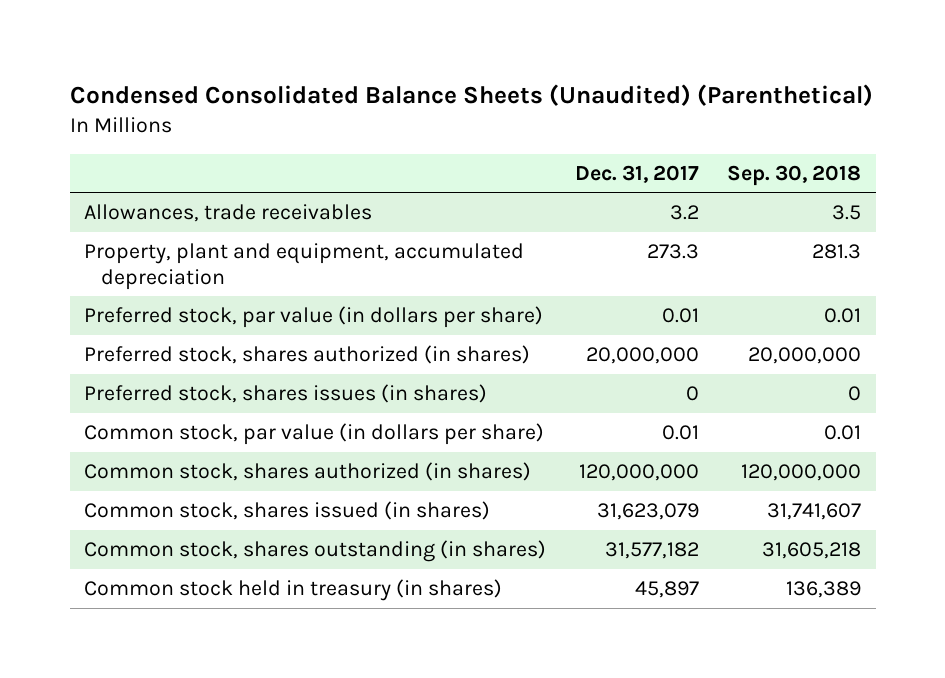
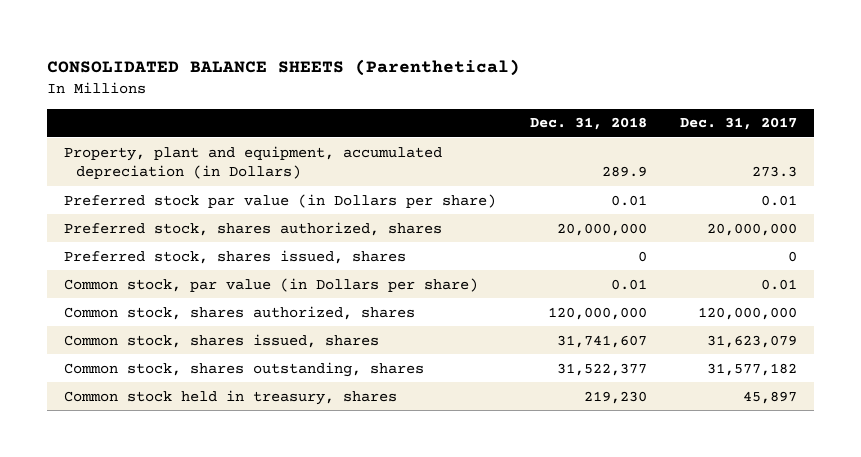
[69,84,873,107] Condensed Consolidated Balance Sheets (Unaudited) (Parenthetical) -> [47,58,521,76] CONSOLIDATED BALANCE SHEETS (Parenthetical)
[727,164,862,186] Sep. 30, 2018 -> none
none -> [529,117,647,131] Dec. 31, 2018
[84,204,373,223] Allowances, trade receivables -> none
[84,243,525,290] Property, plant and equipment, accumulated depreciation -> [64,145,443,180] Property, plant and equipment, accumulated depreciation (in Dollars)
[84,306,544,329] Preferred stock, par value (in dollars per share) -> [64,193,497,208] Preferred stock par value (in Dollars per share)
[84,345,531,365] Preferred stock, shares authorized (in shares) -> [64,221,443,236] Preferred stock, shares authorized, shares
[84,384,488,404] Preferred stock, shares issues (in shares) -> [64,249,407,264] Preferred stock, shares issued, shares
[84,423,545,446] Common stock, par value (in dollars per share) -> [64,277,479,292] Common stock, par value (in Dollars per share)
[84,462,532,482] Common stock, shares authorized (in shares) -> [64,305,416,320] Common stock, shares authorized, shares
[84,501,491,521] Common stock, shares issued (in shares) -> [64,333,380,348] Common stock, shares issued, shares
[84,540,547,563] Common stock, shares outstanding (in shares) -> [64,361,425,377] Common stock, shares outstanding, shares
[84,579,503,602] Common stock held in treasury (in shares) -> [64,389,398,405] Common stock held in treasury, shares

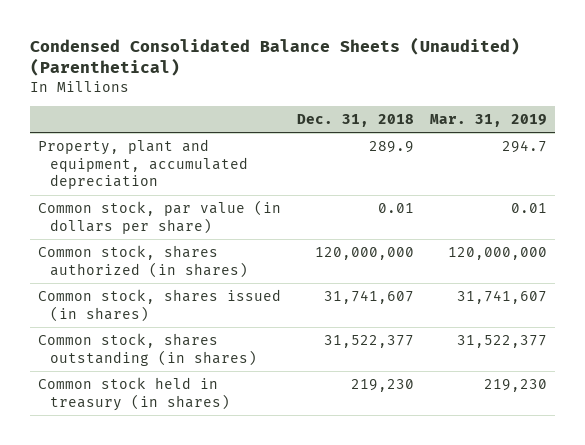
[47,58,521,76] CONSOLIDATED BALANCE SHEETS (Parenthetical) -> [29,36,520,77] Condensed Consolidated Balance Sheets (Unaudited) (Parenthetical)
[680,117,798,131] Dec. 31, 2017 -> none
none -> [430,113,548,127] Mar. 31, 2019
[64,193,497,208] Preferred stock par value (in Dollars per share) -> none
[64,221,443,236] Preferred stock, shares authorized, shares -> none
[64,249,407,264] Preferred stock, shares issued, shares -> none
[64,145,443,180] Property, plant and equipment, accumulated depreciation (in Dollars) -> [38,138,249,190] Property, plant and equipment, accumulated depreciation
[64,277,479,292] Common stock, par value (in Dollars per share) -> [38,199,282,234] Common stock, par value (in dollars per share)
[64,305,416,320] Common stock, shares authorized, shares -> [38,244,249,278] Common stock, shares authorized (in shares)
[64,333,380,348] Common stock, shares issued, shares -> [38,288,282,322] Common stock, shares issued (in shares)
[64,361,425,377] Common stock, shares outstanding, shares -> [38,332,258,366] Common stock, shares outstanding (in shares)
[64,389,398,405] Common stock held in treasury, shares -> [38,376,231,411] Common stock held in treasury (in shares)

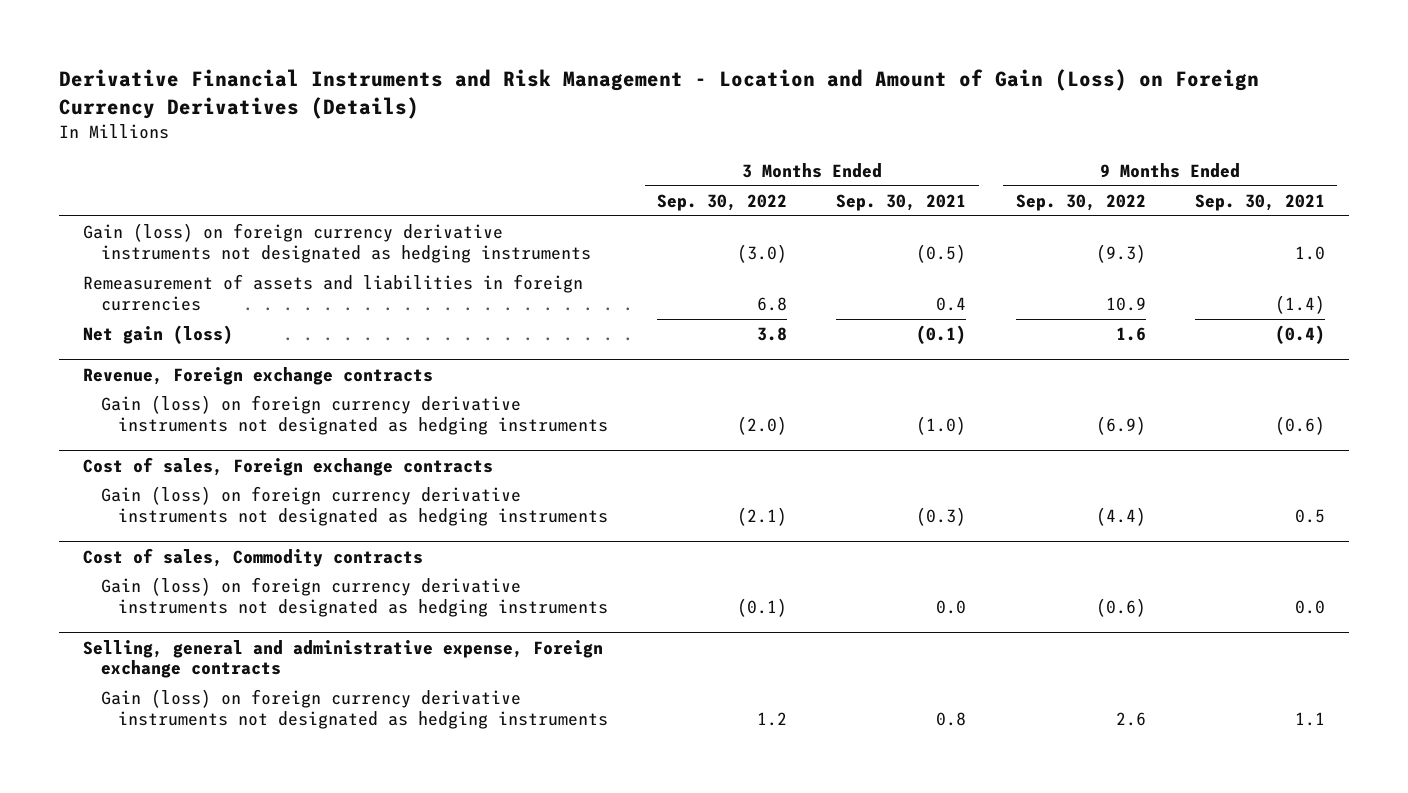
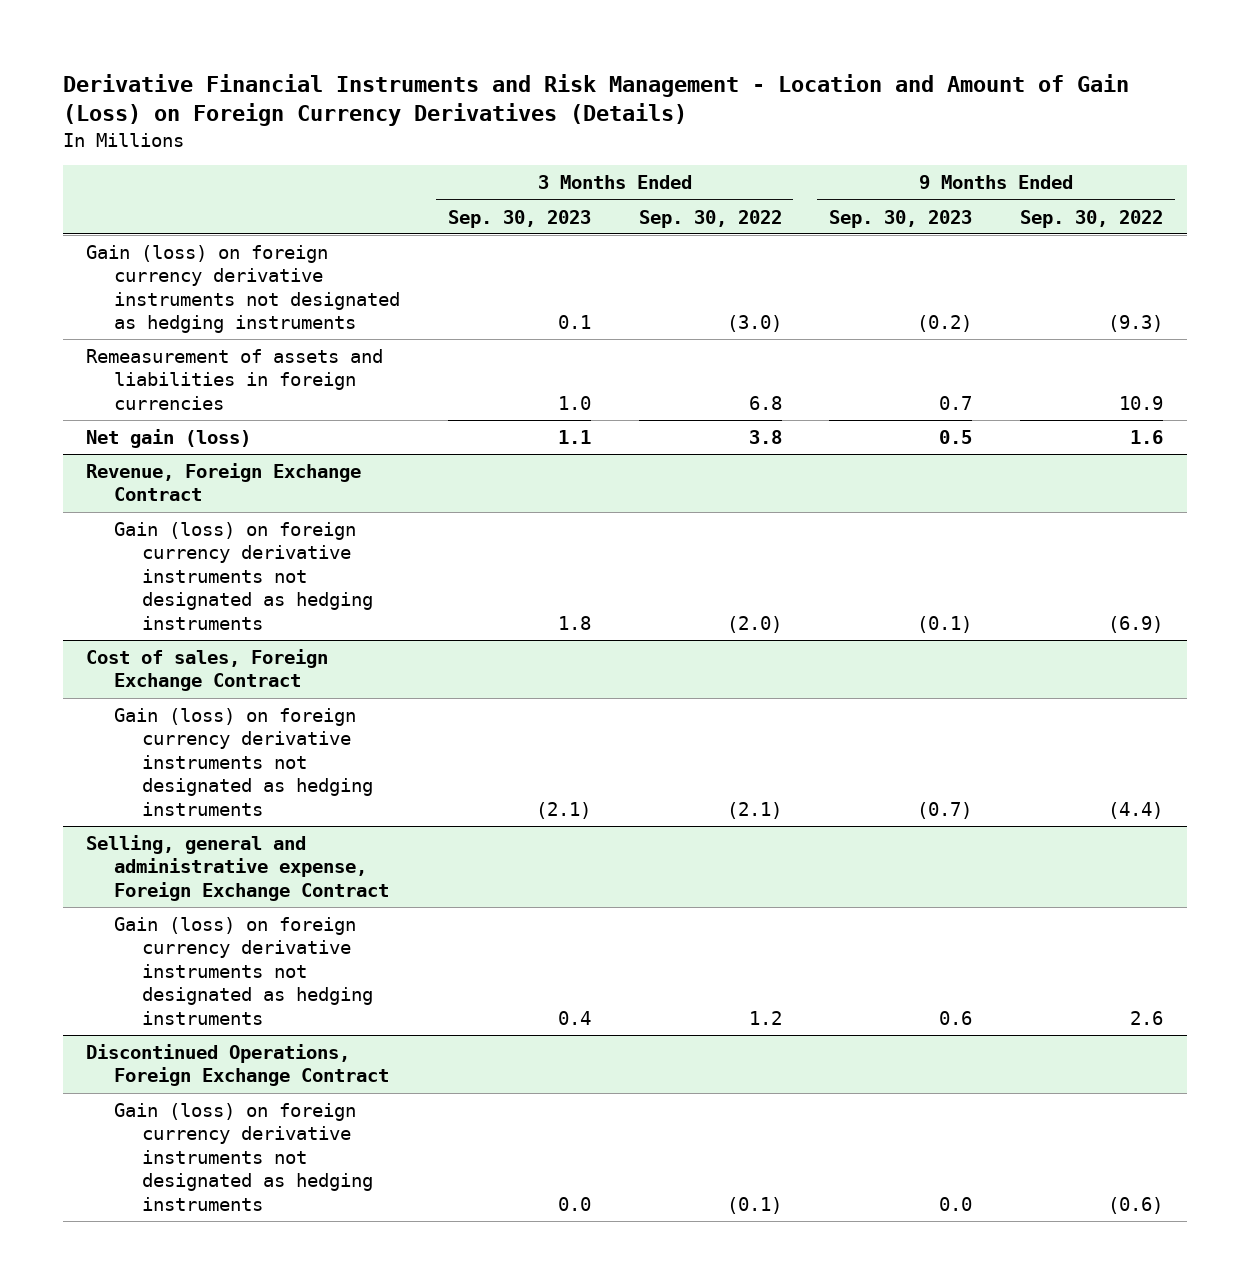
[836,193,967,211] Sep. 30, 2021 -> none
[1194,193,1325,211] Sep. 30, 2021 -> none
none -> [447,209,591,228] Sep. 30, 2023
none -> [829,209,973,228] Sep. 30, 2023
[83,366,434,385] Revenue, Foreign exchange contracts -> [86,462,362,502] Revenue, Foreign Exchange Contract
[83,456,494,476] Cost of sales, Foreign exchange contracts -> [86,648,329,692] Cost of sales, Foreign Exchange Contract
[83,547,424,567] Cost of sales, Commodity contracts -> none
[100,577,608,617] Gain (loss) on foreign currency derivative instruments not designated as hedging instruments -> none
[83,639,604,679] Selling, general and administrative expense, Foreign exchange contracts -> [86,834,390,901] Selling, general and administrative expense, Foreign Exchange Contract
none -> [86,1043,390,1087] Discontinued Operations, Foreign Exchange Contract
none -> [114,1102,374,1211] Gain (loss) on foreign currency derivative instruments not designated as hedging instruments

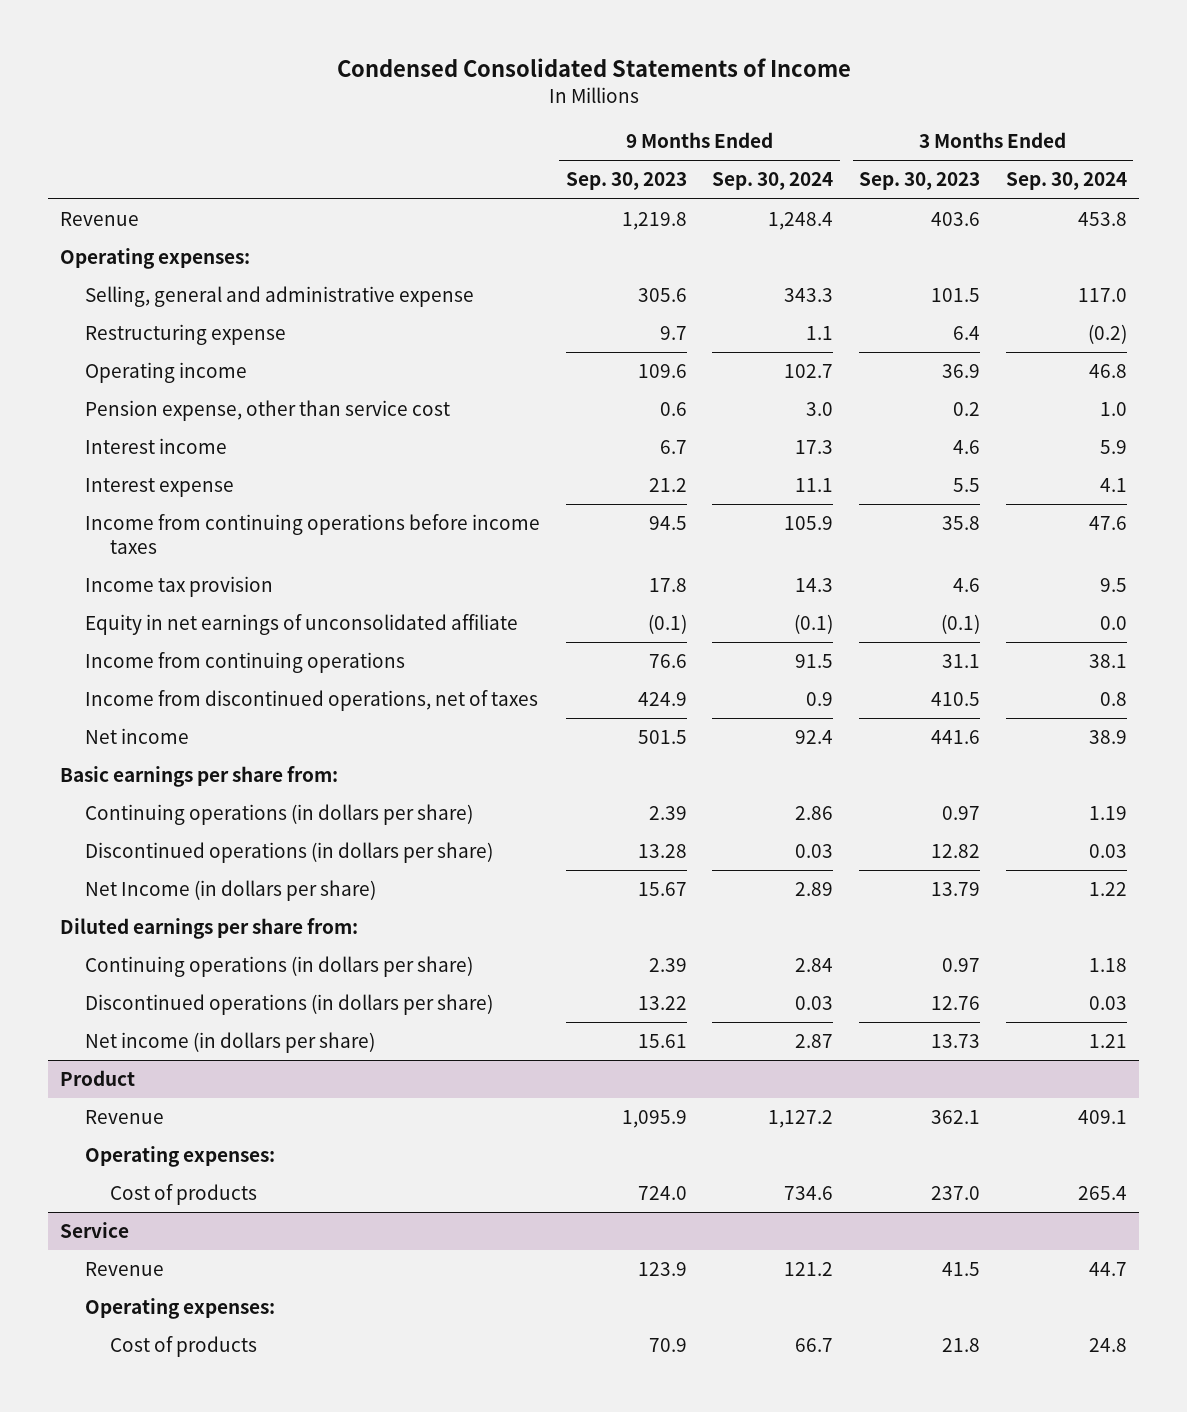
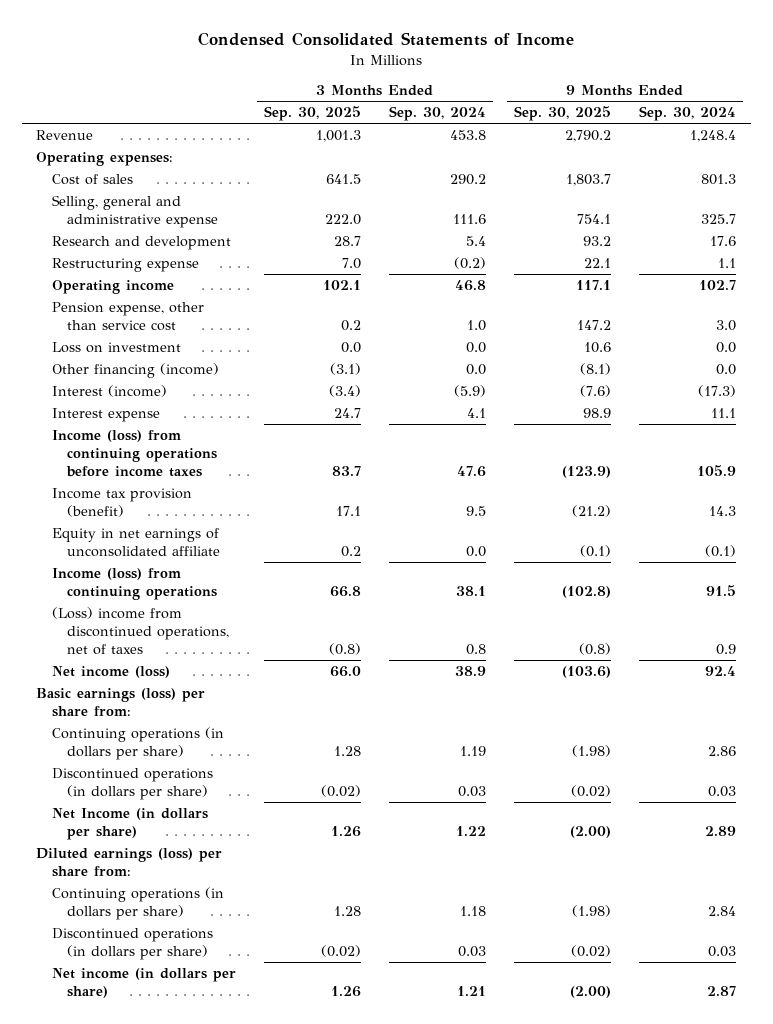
[565,172,687,191] Sep. 30, 2023 -> none
[859,172,981,191] Sep. 30, 2023 -> none
none -> [263,106,361,122] Sep. 30, 2025
none -> [514,106,612,122] Sep. 30, 2025
none -> [51,174,133,186] Cost of sales
[784,288,834,303] 343.3 -> [701,213,737,224] 325.7
[1077,288,1127,303] 117.0 -> [453,213,487,224] 111.6
none -> [51,236,231,251] Research and development
none -> [51,342,181,354] Loss on investment
none -> [51,363,219,379] Other financing (income)
[85,438,228,455] Interest income -> [51,385,167,398] Interest (income)
[795,440,834,455] 17.3 -> [698,385,737,398] (17.3)
[1099,440,1127,455] 5.9 -> [454,385,487,398] (5.9)
[85,514,541,554] Income from continuing operations before income taxes -> [51,430,218,477] Income (loss) from continuing operations before income taxes
[85,576,274,598] Income tax provision -> [51,488,192,517] Income tax provision (benefit)
[85,652,406,674] Income from continuing operations -> [51,568,218,600] Income (loss) from continuing operations
[85,690,539,712] Income from discontinued operations, net of taxes -> [51,607,230,655] (Loss) income from discontinued operations, net of taxes
[85,728,190,745] Net income -> [51,666,170,679] Net income (loss)
[60,766,339,788] Basic earnings per share from: -> [36,688,206,717] Basic earnings (loss) per share from:
[60,918,359,940] Diluted earnings per share from: -> [36,848,223,877] Diluted earnings (loss) per share from:
[60,1070,136,1087] Product -> none
[85,1110,165,1125] Revenue -> none
[85,1146,276,1168] Operating expenses: -> none
[109,1184,257,1206] Cost of products -> none
[60,1222,130,1239] Service -> none
[85,1262,165,1277] Revenue -> none
[85,1298,276,1320] Operating expenses: -> none
[109,1336,257,1358] Cost of products -> none

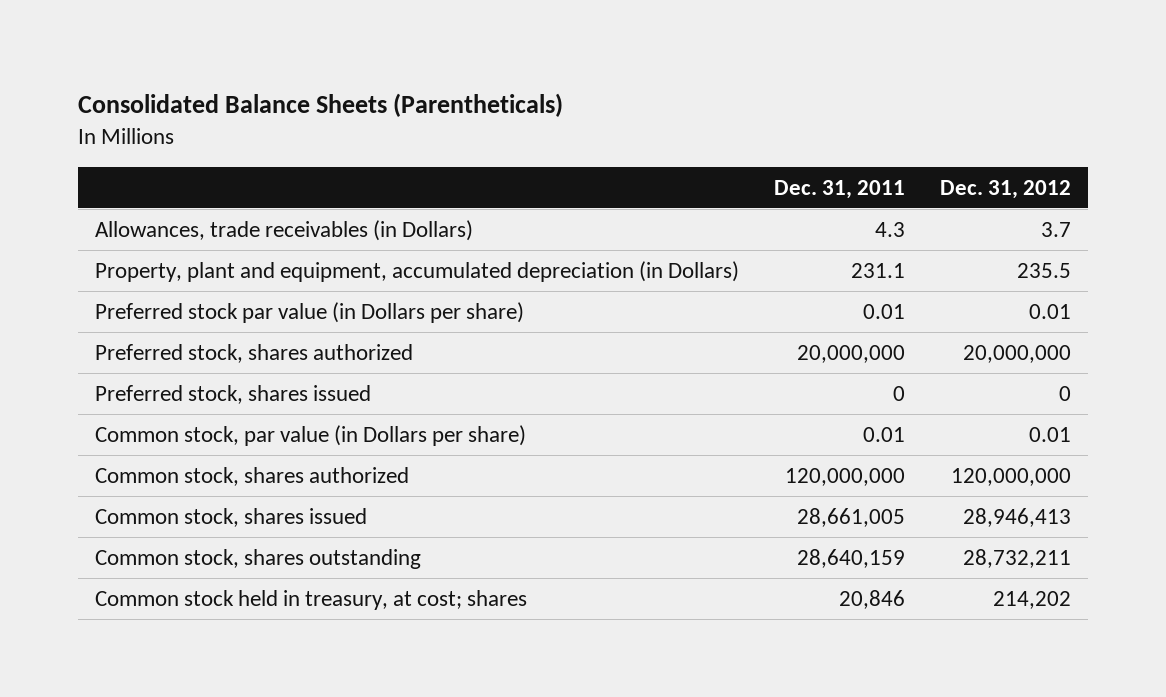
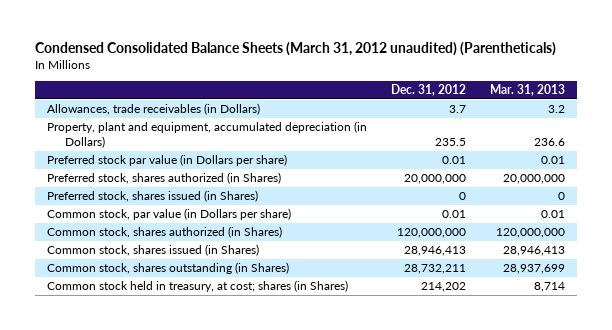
[78,93,564,118] Consolidated Balance Sheets (Parentheticals) -> [34,42,556,57] Condensed Consolidated Balance Sheets (March 31, 2012 unaudited) (Parentheticals)
[774,179,906,199] Dec. 31, 2011 -> none
none -> [490,84,566,97] Mar. 31, 2013
[95,343,414,363] Preferred stock, shares authorized -> [46,172,281,185] Preferred stock, shares authorized (in Shares)
[95,384,372,404] Preferred stock, shares issued -> [46,190,258,203] Preferred stock, shares issued (in Shares)
[95,466,410,486] Common stock, shares authorized -> [46,226,282,239] Common stock, shares authorized (in Shares)
[95,507,368,527] Common stock, shares issued -> [46,244,259,257] Common stock, shares issued (in Shares)
[95,548,422,569] Common stock, shares outstanding -> [46,262,289,275] Common stock, shares outstanding (in Shares)
[95,589,528,610] Common stock held in treasury, at cost; shares -> [46,280,348,293] Common stock held in treasury, at cost; shares (in Shares)

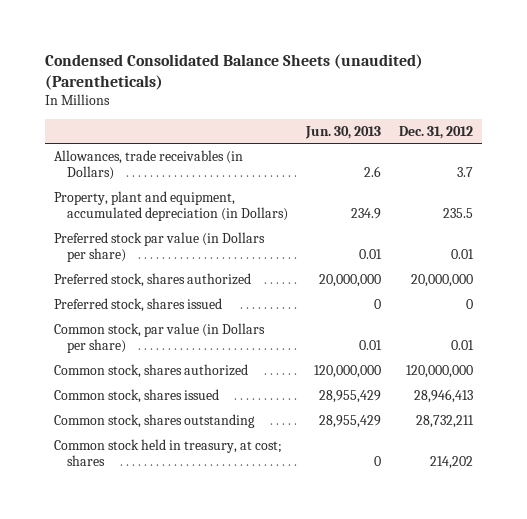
[34,42,556,57] Condensed Consolidated Balance Sheets (March 31, 2012 unaudited) (Parentheticals) -> [45,54,424,91] Condensed Consolidated Balance Sheets (unaudited) (Parentheticals)
[490,84,566,97] Mar. 31, 2013 -> none
none -> [304,125,381,139] Jun. 30, 2013
[46,172,281,185] Preferred stock, shares authorized (in Shares) -> [54,272,252,287] Preferred stock, shares authorized
[46,190,258,203] Preferred stock, shares issued (in Shares) -> [54,297,223,312] Preferred stock, shares issued
[46,226,282,239] Common stock, shares authorized (in Shares) -> [54,363,249,378] Common stock, shares authorized
[46,244,259,257] Common stock, shares issued (in Shares) -> [54,388,220,403] Common stock, shares issued
[46,262,289,275] Common stock, shares outstanding (in Shares) -> [54,413,256,428] Common stock, shares outstanding
[46,280,348,293] Common stock held in treasury, at cost; shares (in Shares) -> [54,438,283,466] Common stock held in treasury, at cost; shares

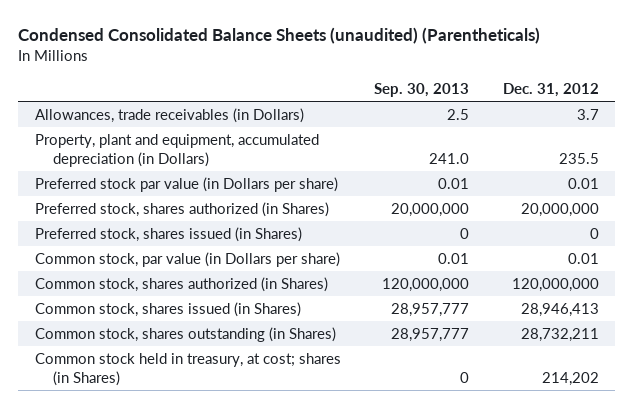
[304,125,381,139] Jun. 30, 2013 -> none
none -> [374,83,470,98] Sep. 30, 2013
[54,272,252,287] Preferred stock, shares authorized -> [34,201,329,217] Preferred stock, shares authorized (in Shares)
[54,297,223,312] Preferred stock, shares issued -> [34,226,302,242] Preferred stock, shares issued (in Shares)
[54,363,249,378] Common stock, shares authorized -> [34,276,328,292] Common stock, shares authorized (in Shares)
[54,388,220,403] Common stock, shares issued -> [34,301,301,317] Common stock, shares issued (in Shares)
[54,413,256,428] Common stock, shares outstanding -> [34,326,336,342] Common stock, shares outstanding (in Shares)
[54,438,283,466] Common stock held in treasury, at cost; shares -> [34,352,341,387] Common stock held in treasury, at cost; shares (in Shares)

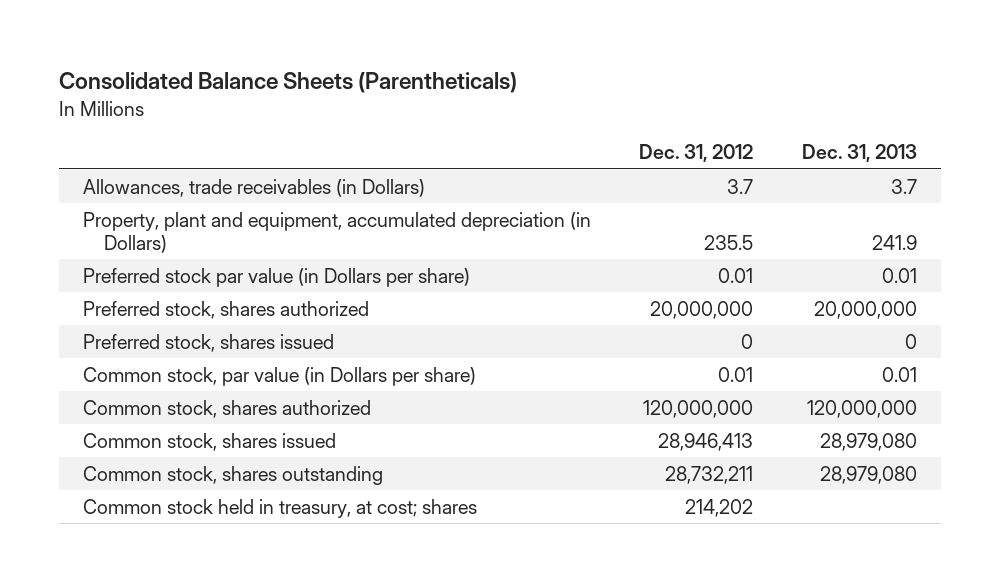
[17,27,540,45] Condensed Consolidated Balance Sheets (unaudited) (Parentheticals) -> [58,72,517,94] Consolidated Balance Sheets (Parentheticals)
[374,83,470,98] Sep. 30, 2013 -> none
none -> [801,144,917,163] Dec. 31, 2013
[34,201,329,217] Preferred stock, shares authorized (in Shares) -> [82,300,369,319] Preferred stock, shares authorized
[34,226,302,242] Preferred stock, shares issued (in Shares) -> [82,333,334,352] Preferred stock, shares issued
[34,276,328,292] Common stock, shares authorized (in Shares) -> [82,399,371,418] Common stock, shares authorized
[34,301,301,317] Common stock, shares issued (in Shares) -> [82,432,336,451] Common stock, shares issued
[34,326,336,342] Common stock, shares outstanding (in Shares) -> [82,465,383,485] Common stock, shares outstanding
[34,352,341,387] Common stock held in treasury, at cost; shares (in Shares) -> [82,498,477,518] Common stock held in treasury, at cost; shares

